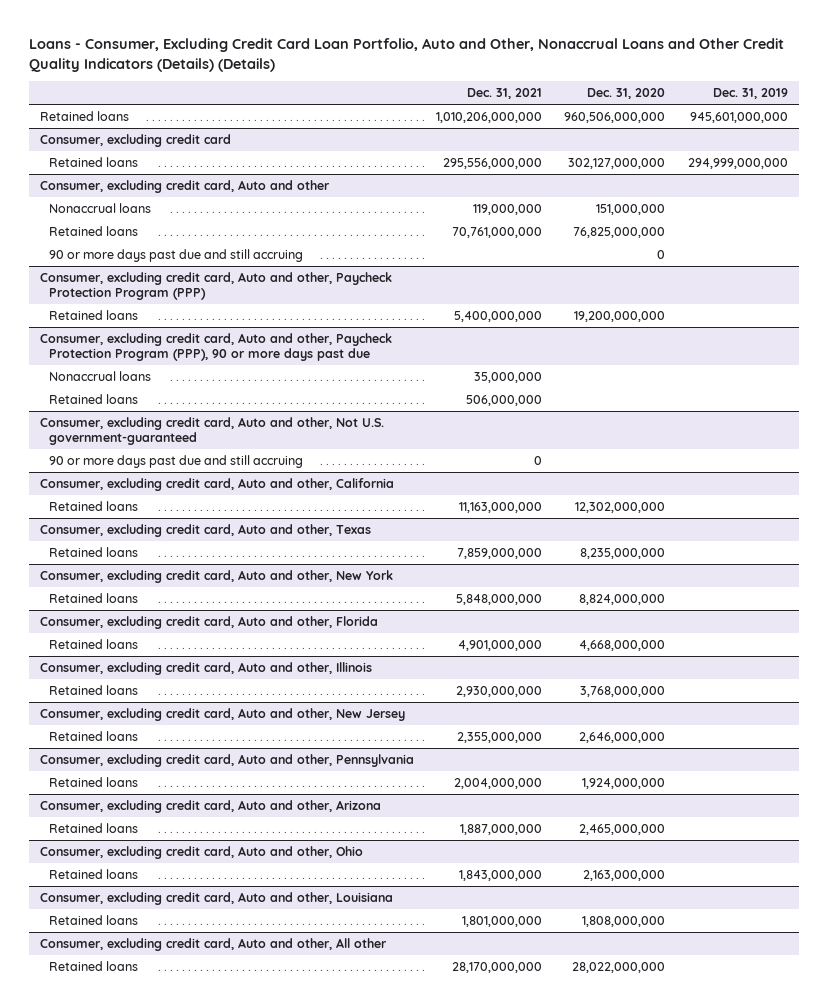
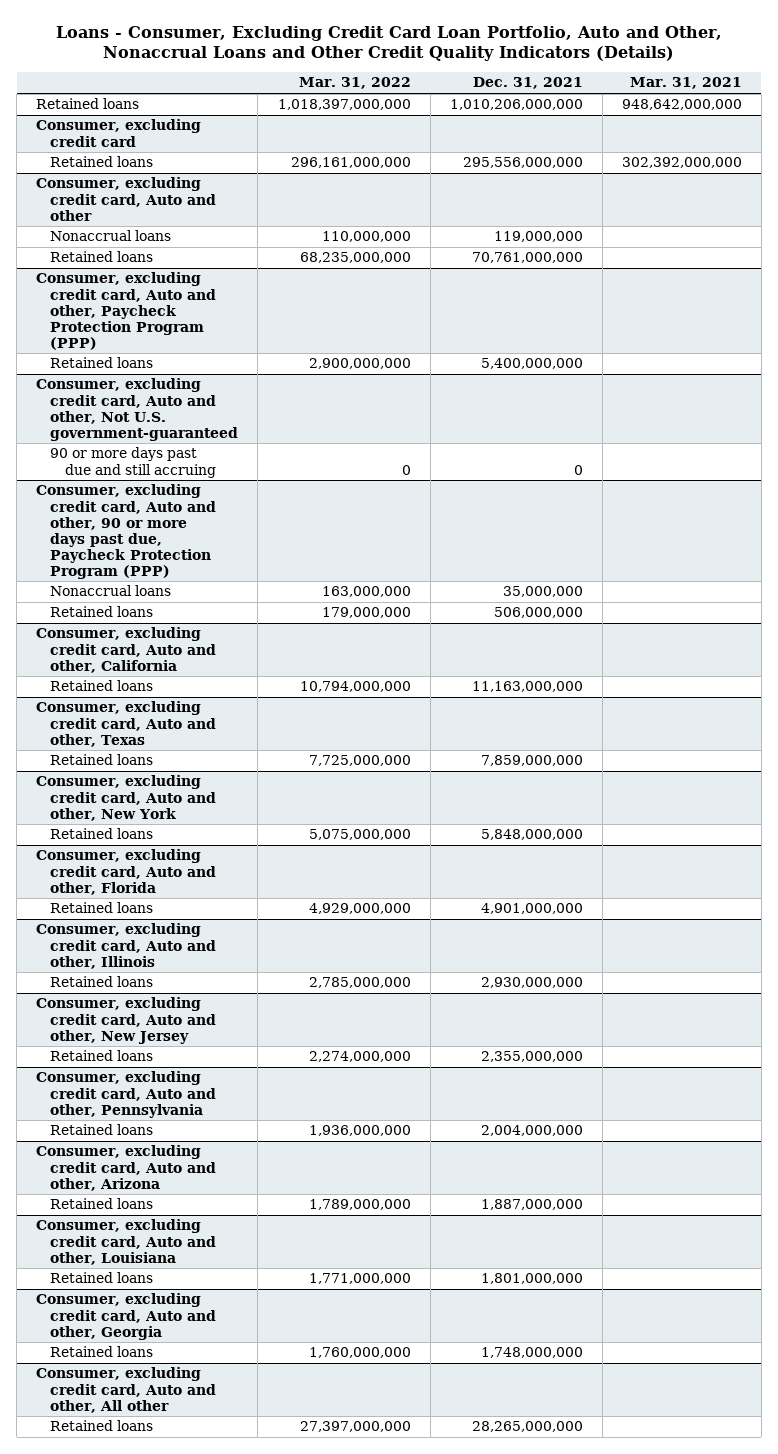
[29,37,785,72] Loans - Consumer, Excluding Credit Card Loan Portfolio, Auto and Other, Nonaccrual Loans and Other Credit Quality Indicators (Details) (Details) -> [55,25,722,62] Loans - Consumer, Excluding Credit Card Loan Portfolio, Auto and Other, Nonaccrual Loans and Other Credit Quality Indicators (Details)
[587,88,666,100] Dec. 31, 2020 -> none
[712,88,788,100] Dec. 31, 2019 -> none
none -> [298,77,411,90] Mar. 31, 2022
none -> [629,77,742,90] Mar. 31, 2021
[49,248,304,262] 90 or more days past due and still accruing -> none
[40,332,393,362] Consumer, excluding credit card, Auto and other, Paycheck Protection Program (PPP), 90 or more days past due -> none
[49,370,152,381] Nonaccrual loans -> none
[49,393,139,404] Retained loans -> none
none -> [36,484,217,579] Consumer, excluding credit card, Auto and other, 90 or more days past due, Paycheck Protection Program (PPP)
none -> [50,585,172,597] Nonaccrual loans
none -> [50,606,154,618] Retained loans
[40,845,364,859] Consumer, excluding credit card, Auto and other, Ohio -> none
[49,868,139,879] Retained loans -> none
none -> [36,1293,217,1340] Consumer, excluding credit card, Auto and other, Georgia
none -> [50,1346,154,1358] Retained loans
[452,961,543,973] 28,170,000,000 -> [471,1421,583,1433] 28,265,000,000

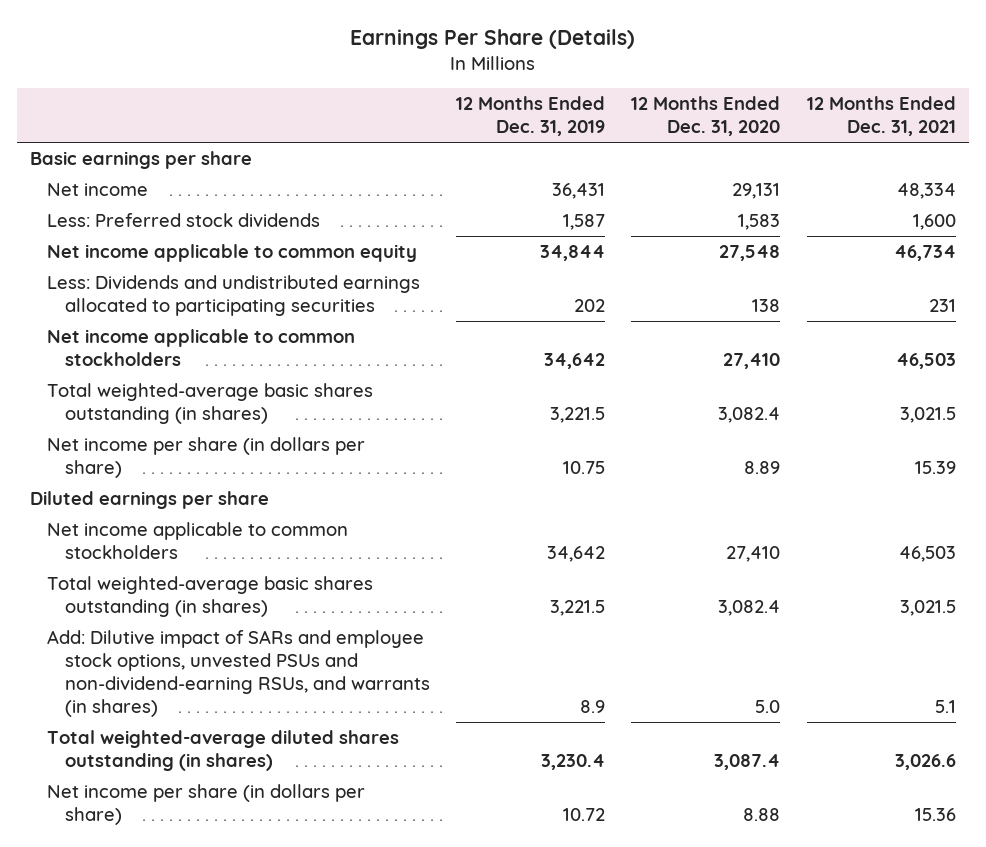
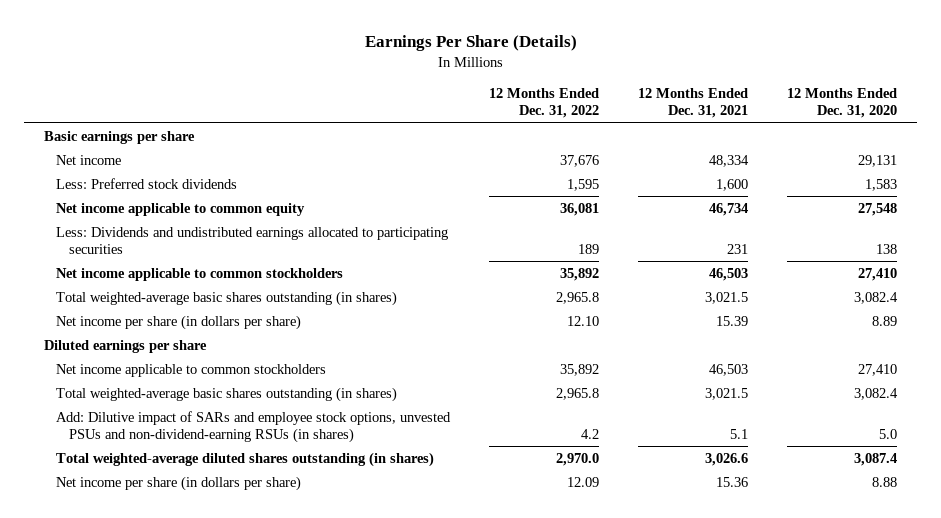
[456,96,606,136] 12 Months Ended Dec. 31, 2019 -> none
none -> [489,88,600,119] 12 Months Ended Dec. 31, 2022
[47,630,430,717] Add: Dilutive impact of SARs and employee stock options, unvested PSUs and non-dividend-earning RSUs, and warrants (in shares) -> [56,410,452,443] Add: Dilutive impact of SARs and employee stock options, unvested PSUs and non-dividend-earning RSUs (in shares)

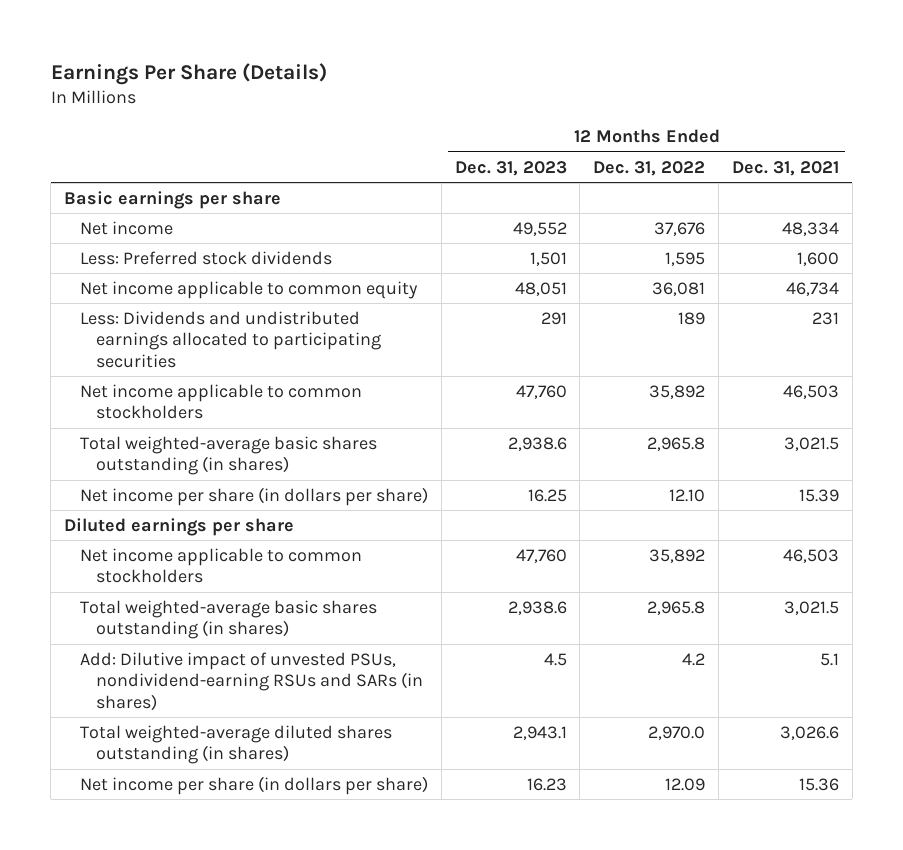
[787,88,898,119] 12 Months Ended Dec. 31, 2020 -> none
none -> [454,160,567,176] Dec. 31, 2023
[56,410,452,443] Add: Dilutive impact of SARs and employee stock options, unvested PSUs and non-dividend-earning RSUs (in shares) -> [80,651,423,711] Add: Dilutive impact of unvested PSUs, nondividend-earning RSUs and SARs (in shares)

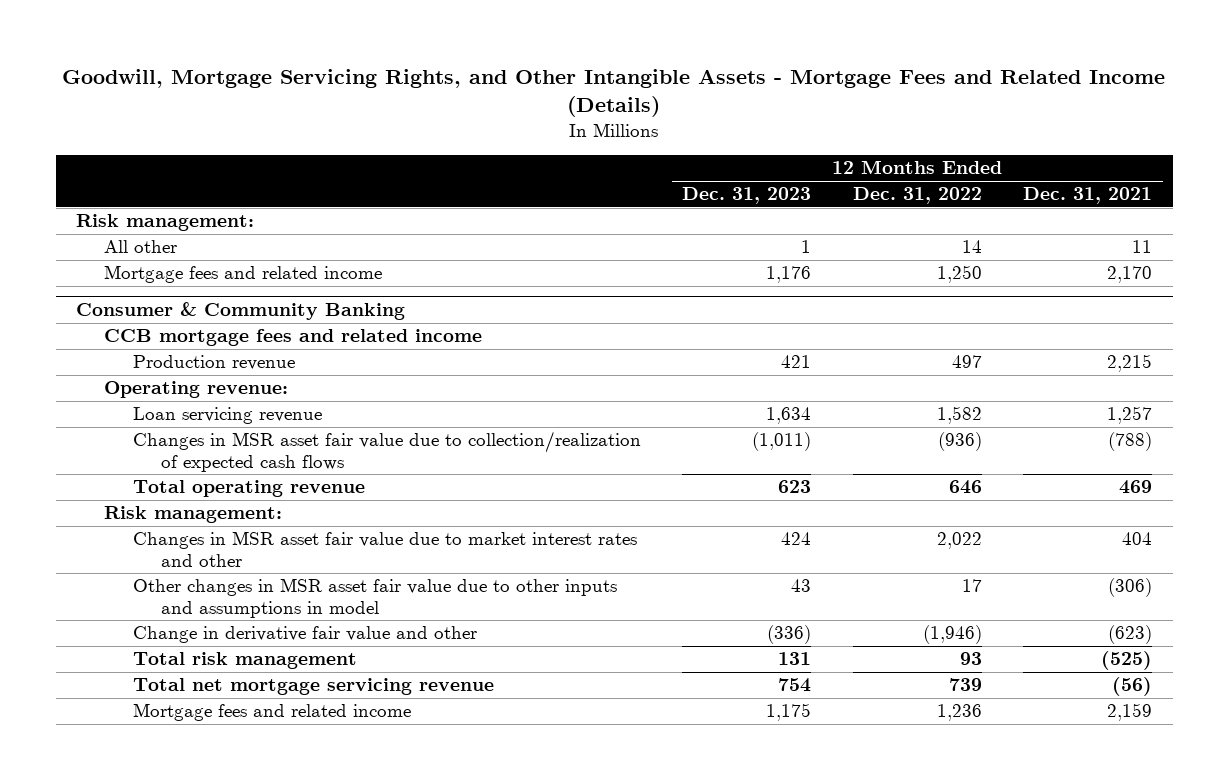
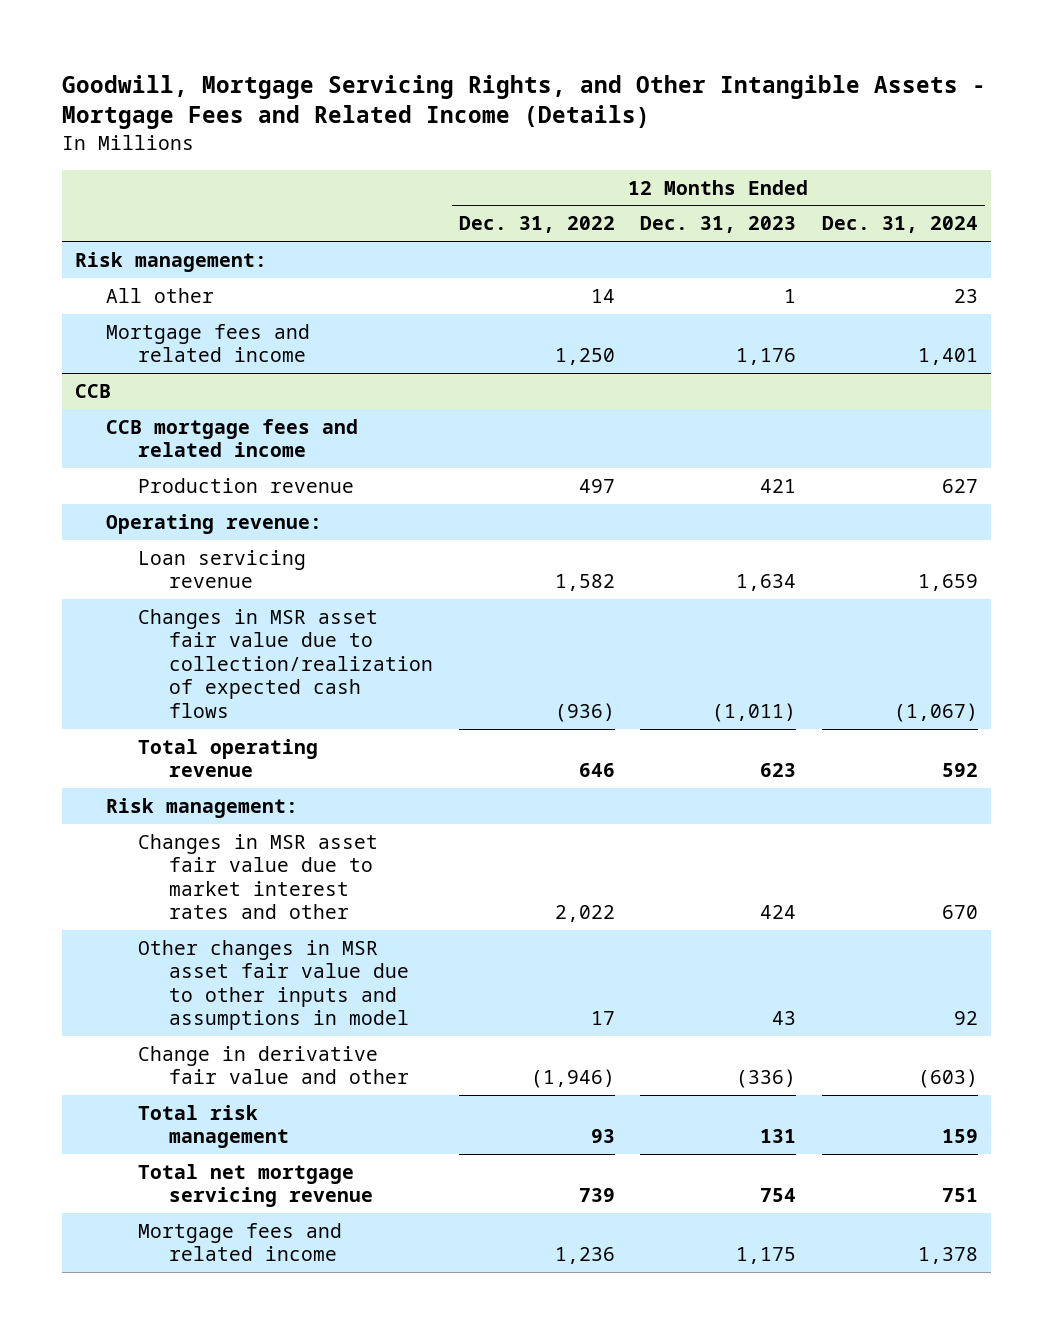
[1023,187,1153,205] Dec. 31, 2021 -> none
none -> [822,216,979,234] Dec. 31, 2024
[76,301,406,320] Consumer & Community Banking -> [75,384,112,399] CCB

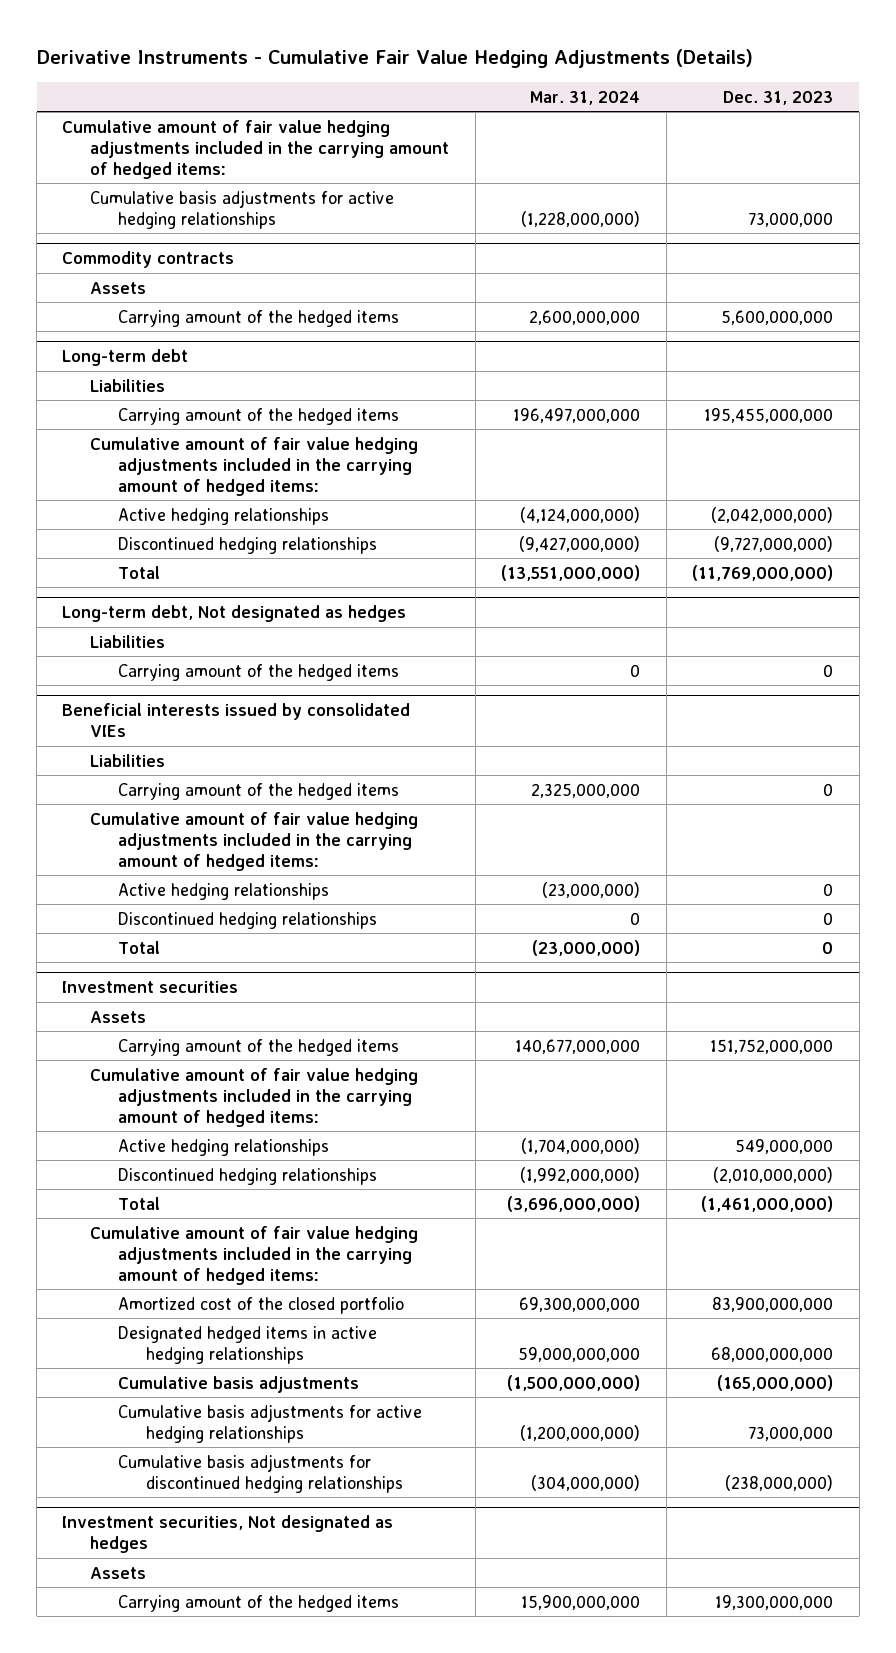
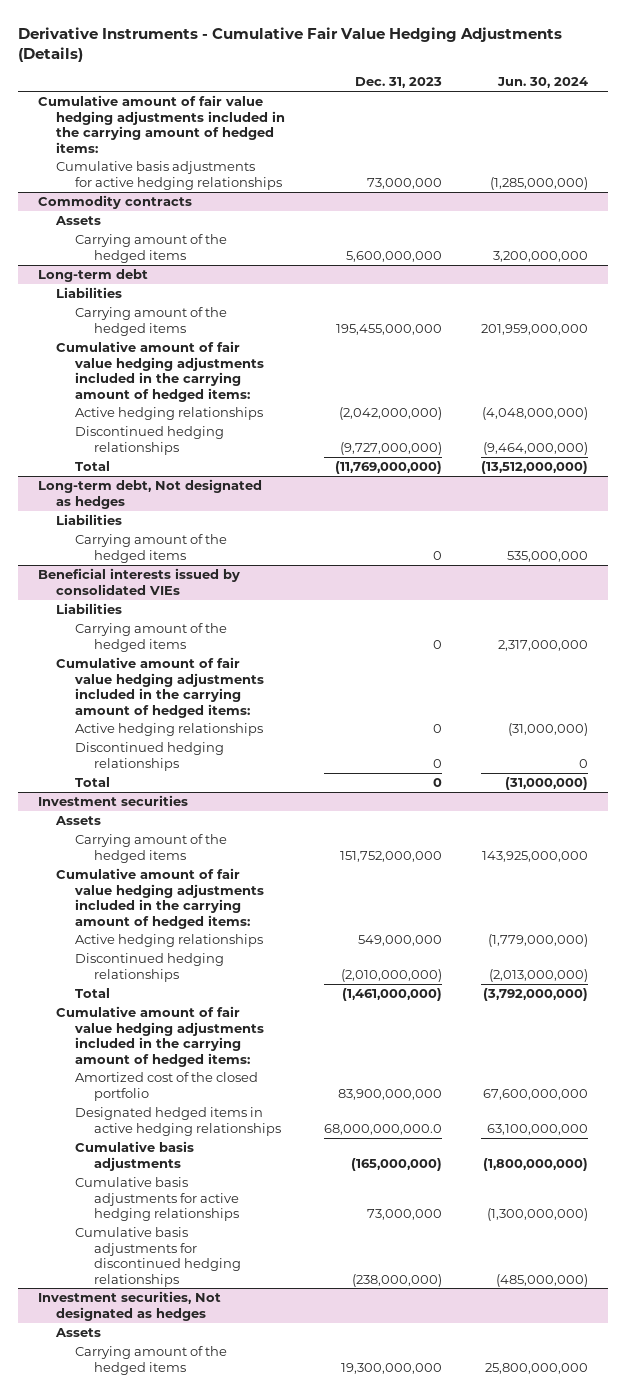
[530,90,641,105] Mar. 31, 2024 -> none
none -> [497,77,589,89] Jun. 30, 2024
[711,1346,834,1362] 68,000,000,000 -> [324,1123,443,1135] 68,000,000,000.0

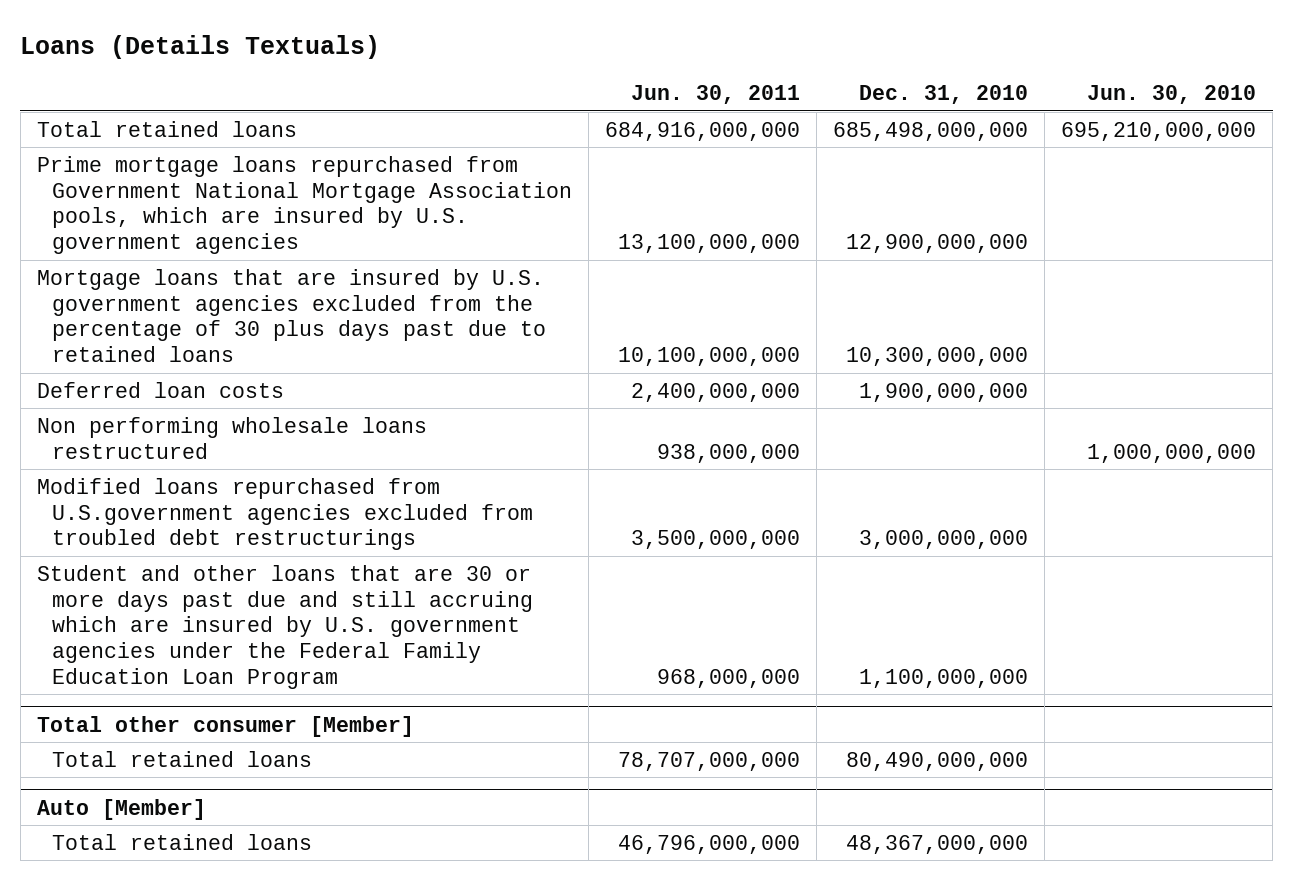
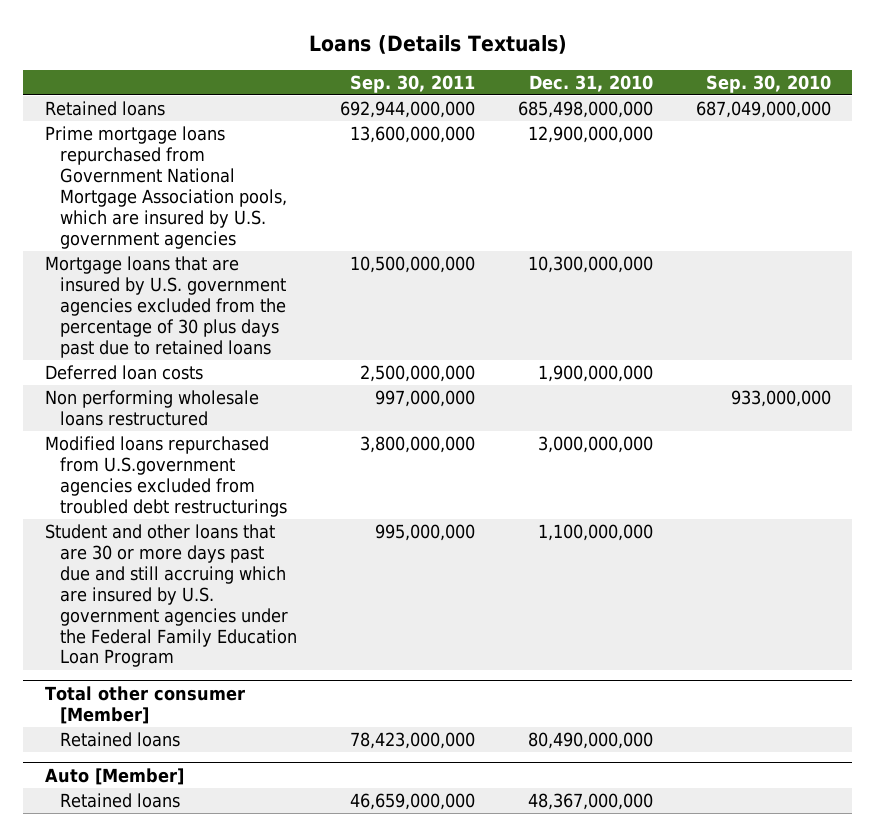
[631,85,801,105] Jun. 30, 2011 -> none
[1087,85,1257,105] Jun. 30, 2010 -> none
none -> [349,74,475,93] Sep. 30, 2011
none -> [705,74,831,93] Sep. 30, 2010
[36,120,297,137] Total retained loans -> [44,101,165,117] Retained loans
[52,750,313,767] Total retained loans -> [59,732,180,748] Retained loans
[52,833,313,850] Total retained loans -> [59,793,180,809] Retained loans

